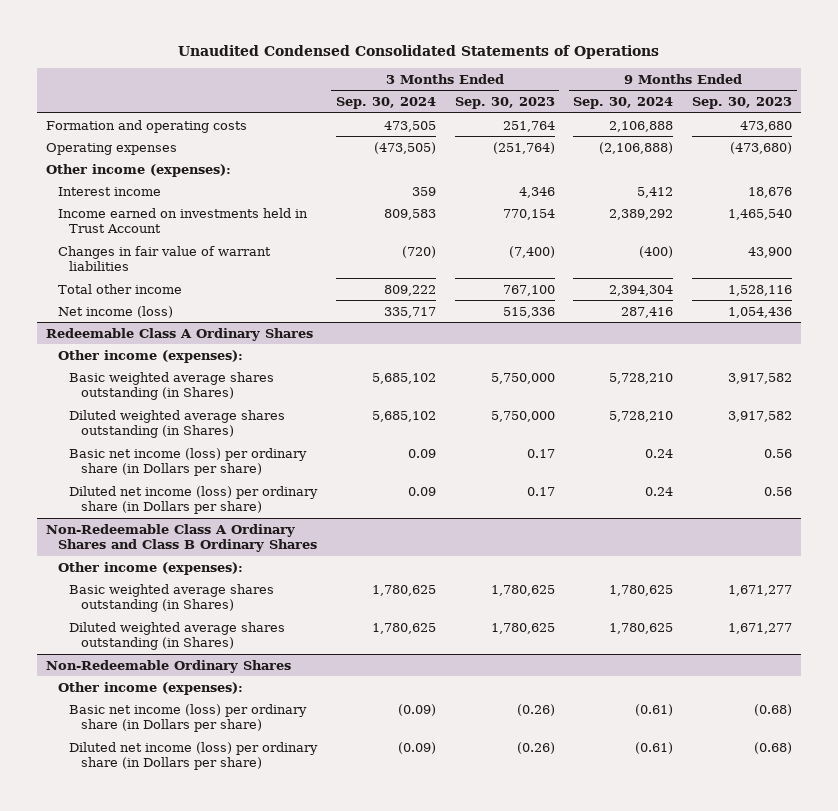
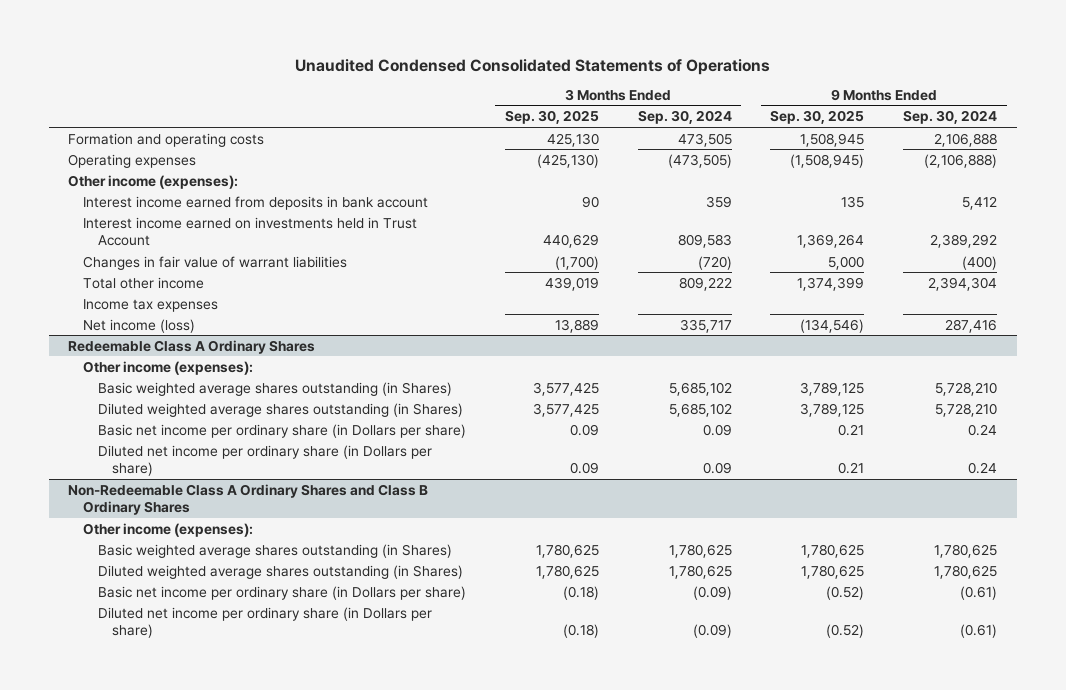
[454,97,555,110] Sep. 30, 2023 -> none
[692,97,793,110] Sep. 30, 2023 -> none
none -> [504,110,599,125] Sep. 30, 2025
none -> [770,110,865,125] Sep. 30, 2025
[57,186,161,196] Interest income -> [82,195,428,210] Interest income earned from deposits in bank account
[57,207,308,234] Income earned on investments held in Trust Account -> [82,216,417,247] Interest income earned on investments held in Trust Account
none -> [82,298,218,312] Income tax expenses
[69,447,308,477] Basic net income (loss) per ordinary share (in Dollars per share) -> [97,423,466,438] Basic net income per ordinary share (in Dollars per share)
[69,485,319,515] Diluted net income (loss) per ordinary share (in Dollars per share) -> [97,444,432,477] Diluted net income per ordinary share (in Dollars per share)
[45,659,291,673] Non-Redeemable Ordinary Shares -> none
[57,681,243,695] Other income (expenses): -> none
[69,703,308,733] Basic net income (loss) per ordinary share (in Dollars per share) -> [97,585,466,600] Basic net income per ordinary share (in Dollars per share)
[69,741,319,771] Diluted net income (loss) per ordinary share (in Dollars per share) -> [97,606,432,639] Diluted net income per ordinary share (in Dollars per share)

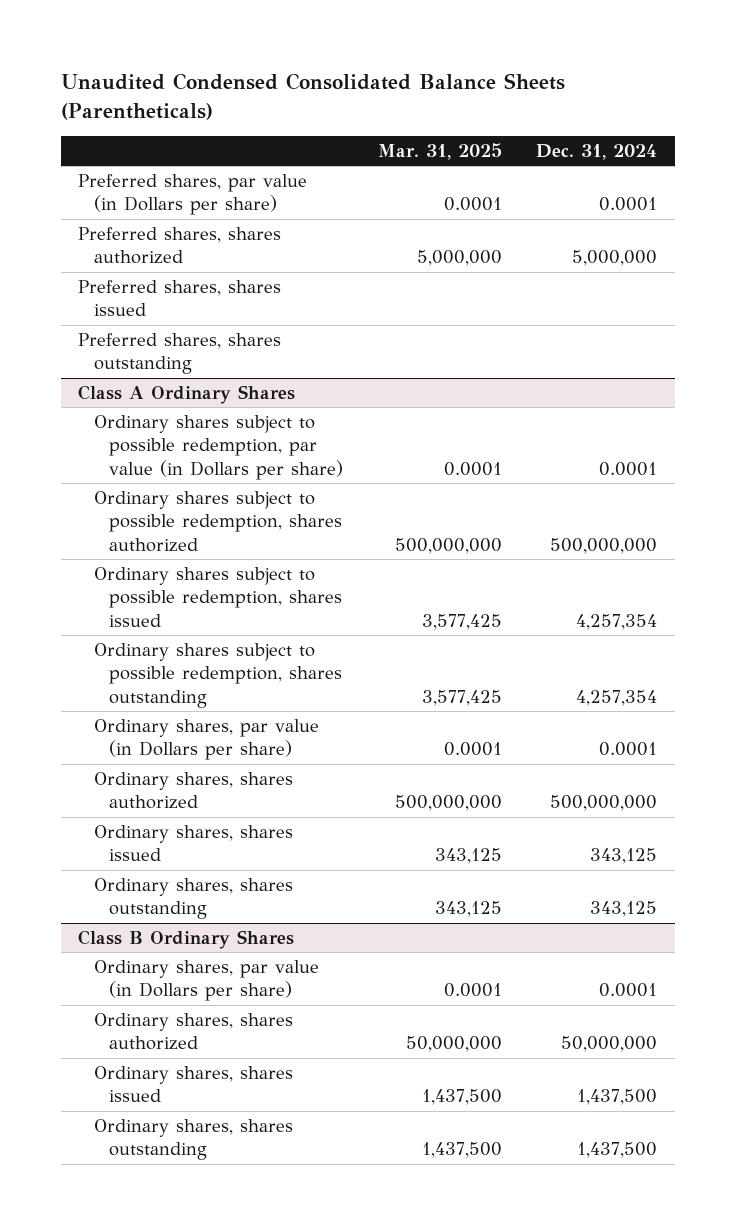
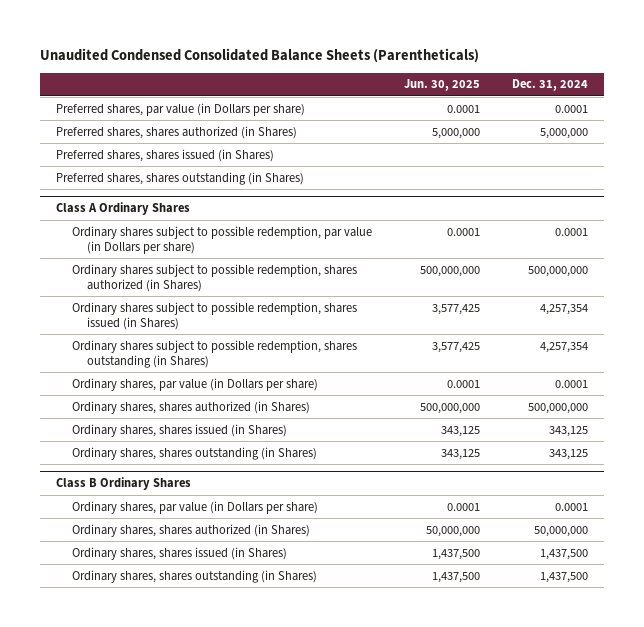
[377,143,502,161] Mar. 31, 2025 -> none
none -> [403,79,480,92] Jun. 30, 2025
[78,226,282,265] Preferred shares, shares authorized -> [56,125,298,139] Preferred shares, shares authorized (in Shares)
[78,279,282,317] Preferred shares, shares issued -> [56,148,275,162] Preferred shares, shares issued (in Shares)
[78,332,282,375] Preferred shares, shares outstanding -> [56,171,305,185] Preferred shares, shares outstanding (in Shares)
[93,490,343,552] Ordinary shares subject to possible redemption, shares authorized -> [71,263,357,293] Ordinary shares subject to possible redemption, shares authorized (in Shares)
[93,566,343,627] Ordinary shares subject to possible redemption, shares issued -> [71,301,357,331] Ordinary shares subject to possible redemption, shares issued (in Shares)
[93,642,343,708] Ordinary shares subject to possible redemption, shares outstanding -> [71,339,357,369] Ordinary shares subject to possible redemption, shares outstanding (in Shares)
[93,771,293,810] Ordinary shares, shares authorized -> [71,400,310,414] Ordinary shares, shares authorized (in Shares)
[93,824,293,862] Ordinary shares, shares issued -> [71,423,287,437] Ordinary shares, shares issued (in Shares)
[93,877,293,920] Ordinary shares, shares outstanding -> [71,446,317,460] Ordinary shares, shares outstanding (in Shares)
[93,1012,293,1051] Ordinary shares, shares authorized -> [71,523,310,537] Ordinary shares, shares authorized (in Shares)
[93,1065,293,1103] Ordinary shares, shares issued -> [71,546,287,560] Ordinary shares, shares issued (in Shares)
[93,1118,293,1161] Ordinary shares, shares outstanding -> [71,569,317,583] Ordinary shares, shares outstanding (in Shares)

